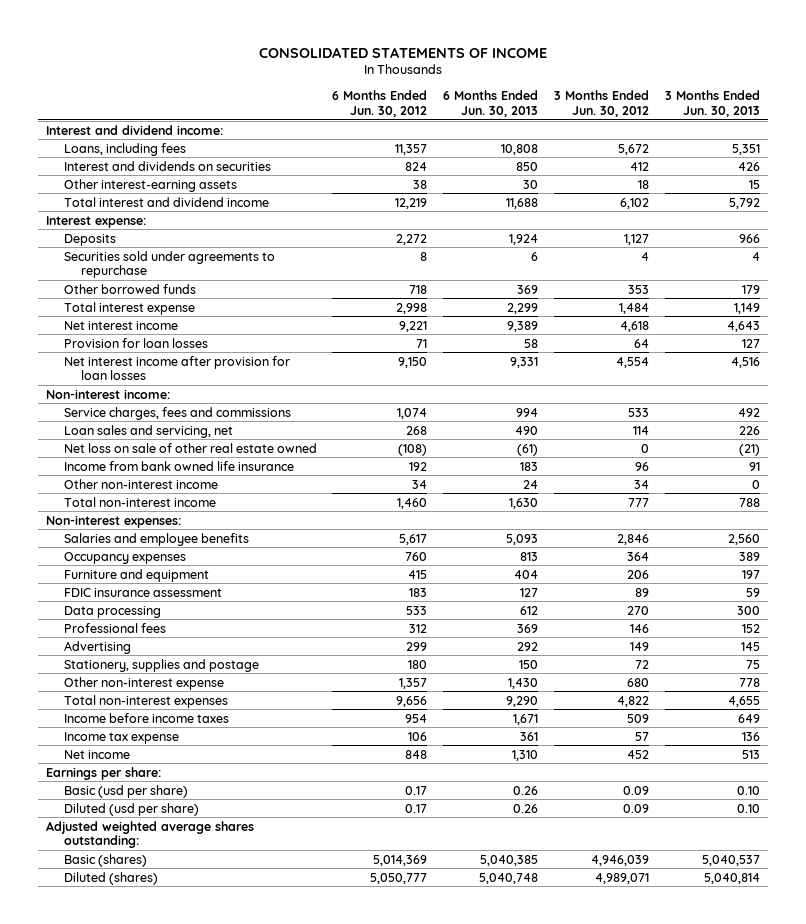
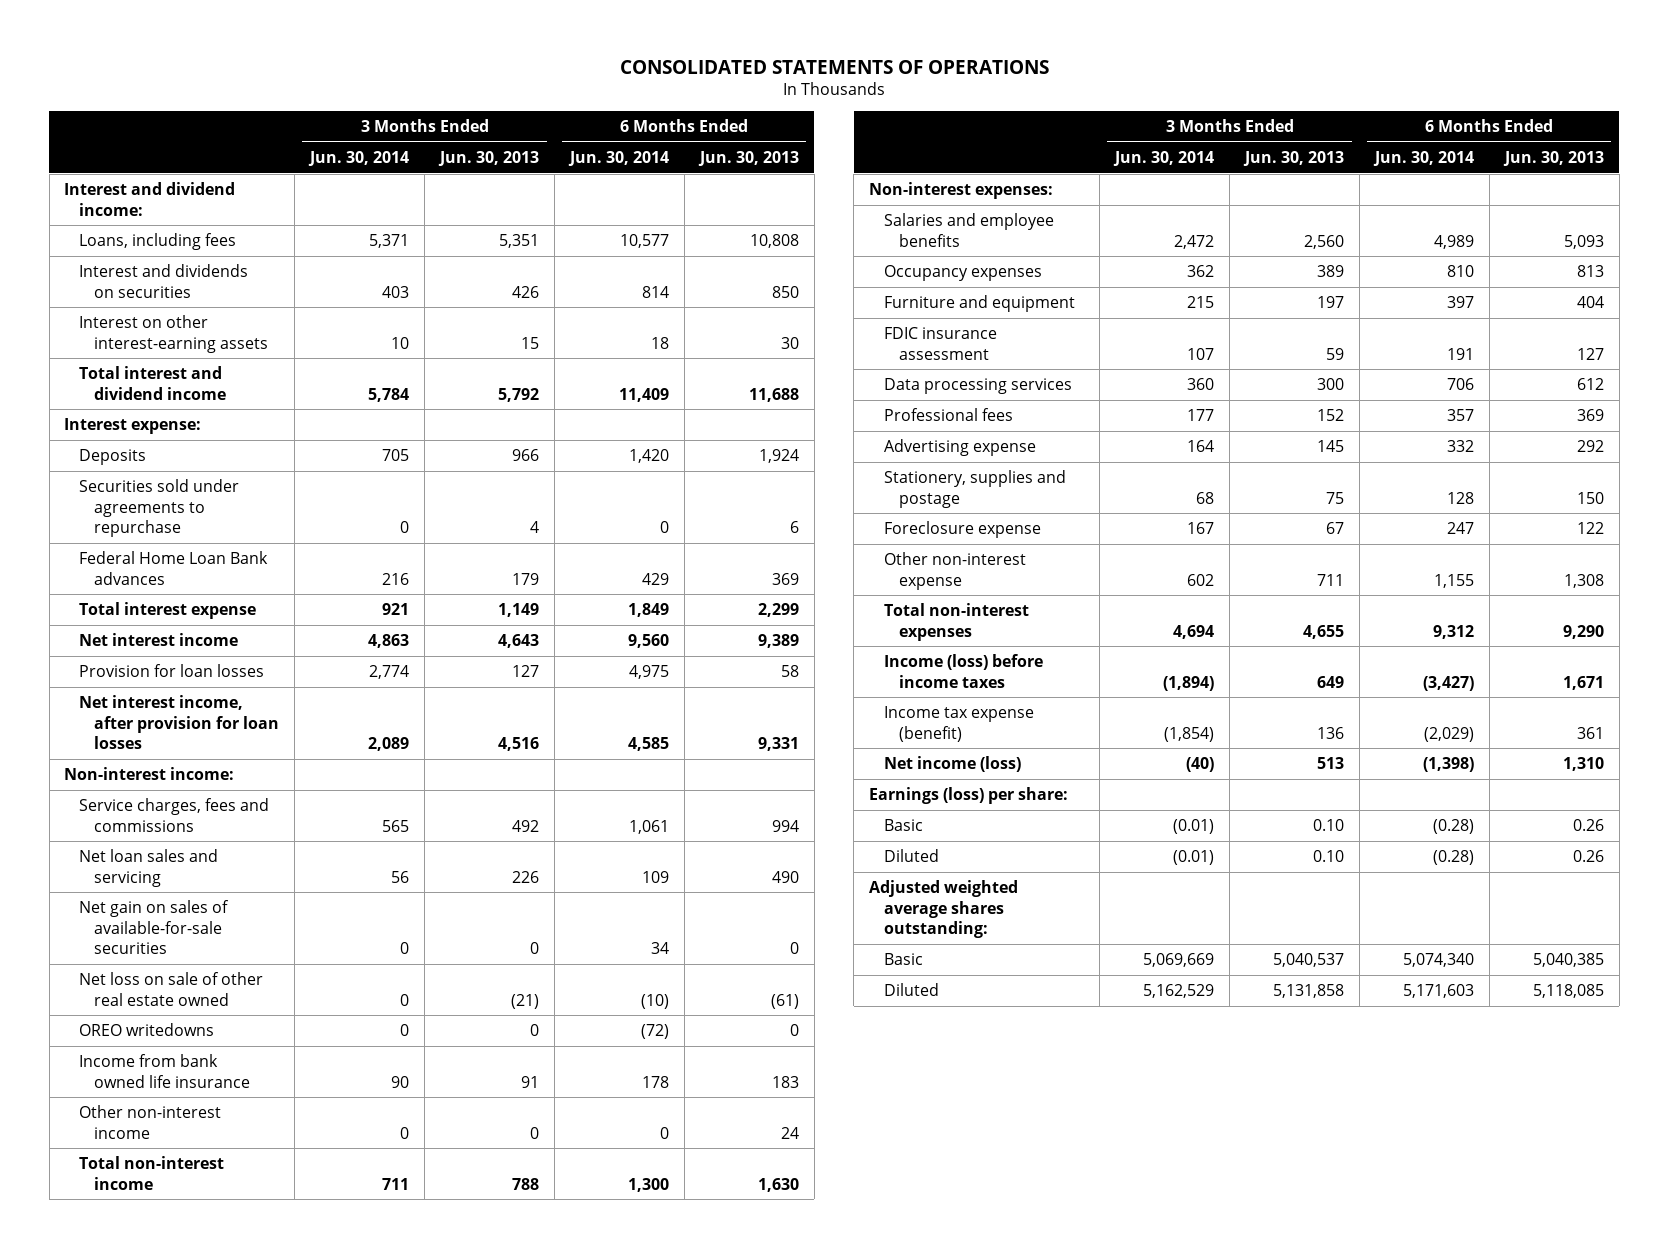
[258,46,547,58] CONSOLIDATED STATEMENTS OF INCOME -> [620,59,1050,74] CONSOLIDATED STATEMENTS OF OPERATIONS
[332,90,428,118] 6 Months Ended Jun. 30, 2012 -> none
[553,90,649,118] 3 Months Ended Jun. 30, 2012 -> none
none -> [308,151,410,167] Jun. 30, 2014
none -> [567,151,669,167] Jun. 30, 2014
[63,178,237,192] Other interest-earning assets -> [79,315,269,353] Interest on other interest-earning assets
[63,283,196,294] Other borrowed funds -> [79,551,269,585] Federal Home Loan Bank advances
[63,355,290,381] Net interest income after provision for loan losses -> [79,695,280,749] Net interest income, after provision for loan losses
[63,424,233,438] Loan sales and servicing, net -> [79,849,219,887] Net loan sales and servicing
none -> [79,900,230,954] Net gain on sales of available-for-sale securities
none -> [79,1023,215,1037] OREO writedowns
[63,605,161,618] Data processing -> [884,378,1073,395] Data processing services
[63,640,131,654] Advertising -> [884,439,1037,457] Advertising expense
none -> [884,521,1042,539] Foreclosure expense
[508,677,539,689] 1,430 -> [1563,573,1604,588] 1,308
[738,677,760,687] 778 -> [1316,573,1344,586] 711
[63,712,229,723] Income before income taxes -> [884,654,1044,688] Income (loss) before income taxes
[63,731,179,744] Income tax expense -> [884,706,1035,742] Income tax expense (benefit)
[63,749,130,759] Net income -> [884,756,1022,773] Net income (loss)
[46,766,162,780] Earnings per share: -> [869,787,1069,805] Earnings (loss) per share:
[63,784,188,798] Basic (usd per share) -> [884,819,924,832] Basic
[63,802,199,816] Diluted (usd per share) -> [884,849,940,863] Diluted
[63,853,147,867] Basic (shares) -> [884,953,924,966] Basic
[63,871,158,885] Diluted (shares) -> [884,983,940,997] Diluted
[479,872,539,884] 5,040,748 -> [1532,984,1604,999] 5,118,085
[703,872,760,884] 5,040,814 -> [1272,984,1344,999] 5,131,858

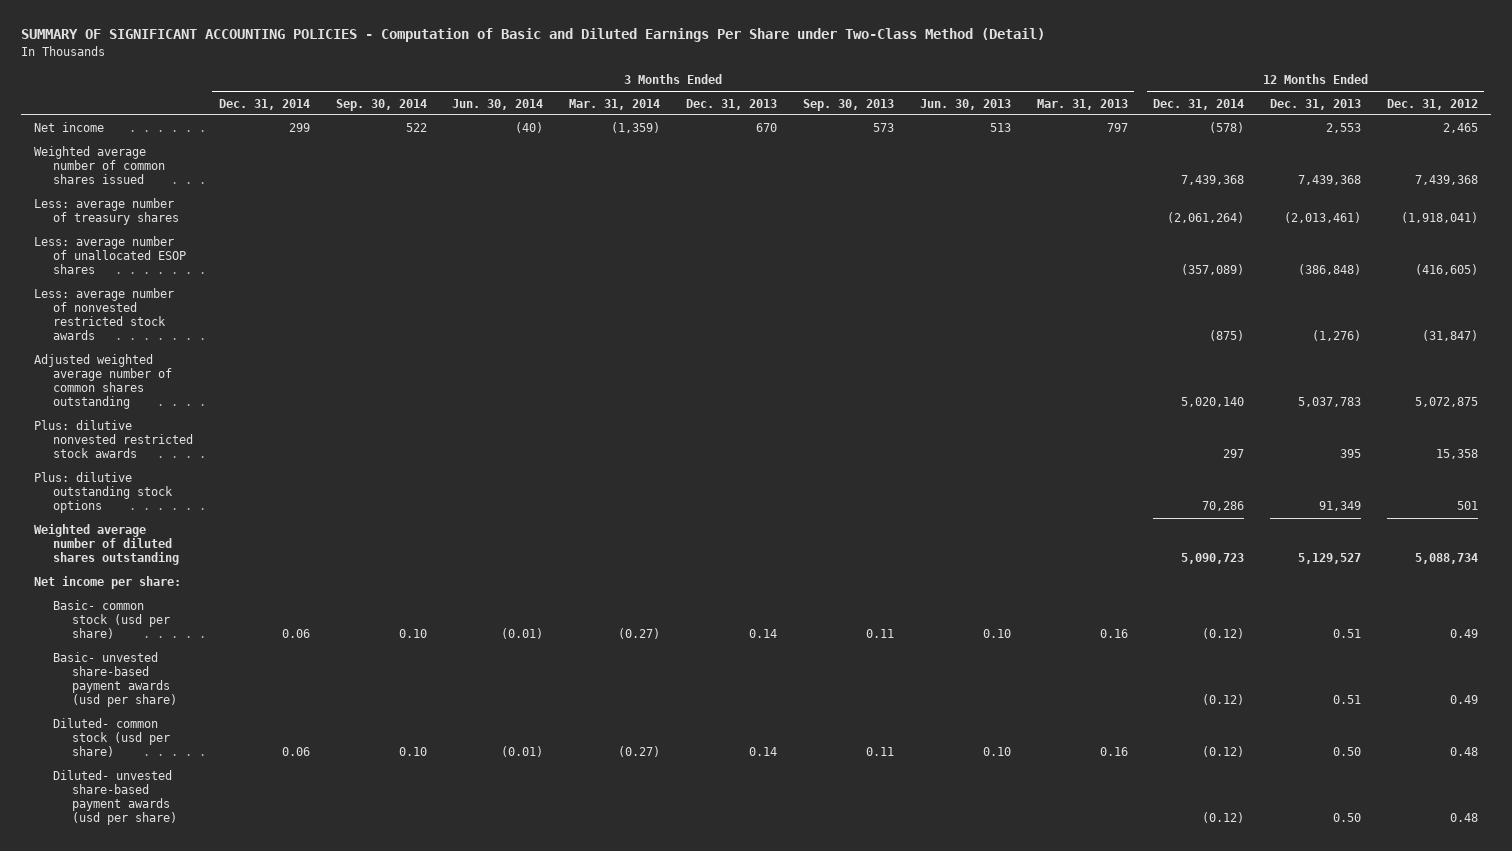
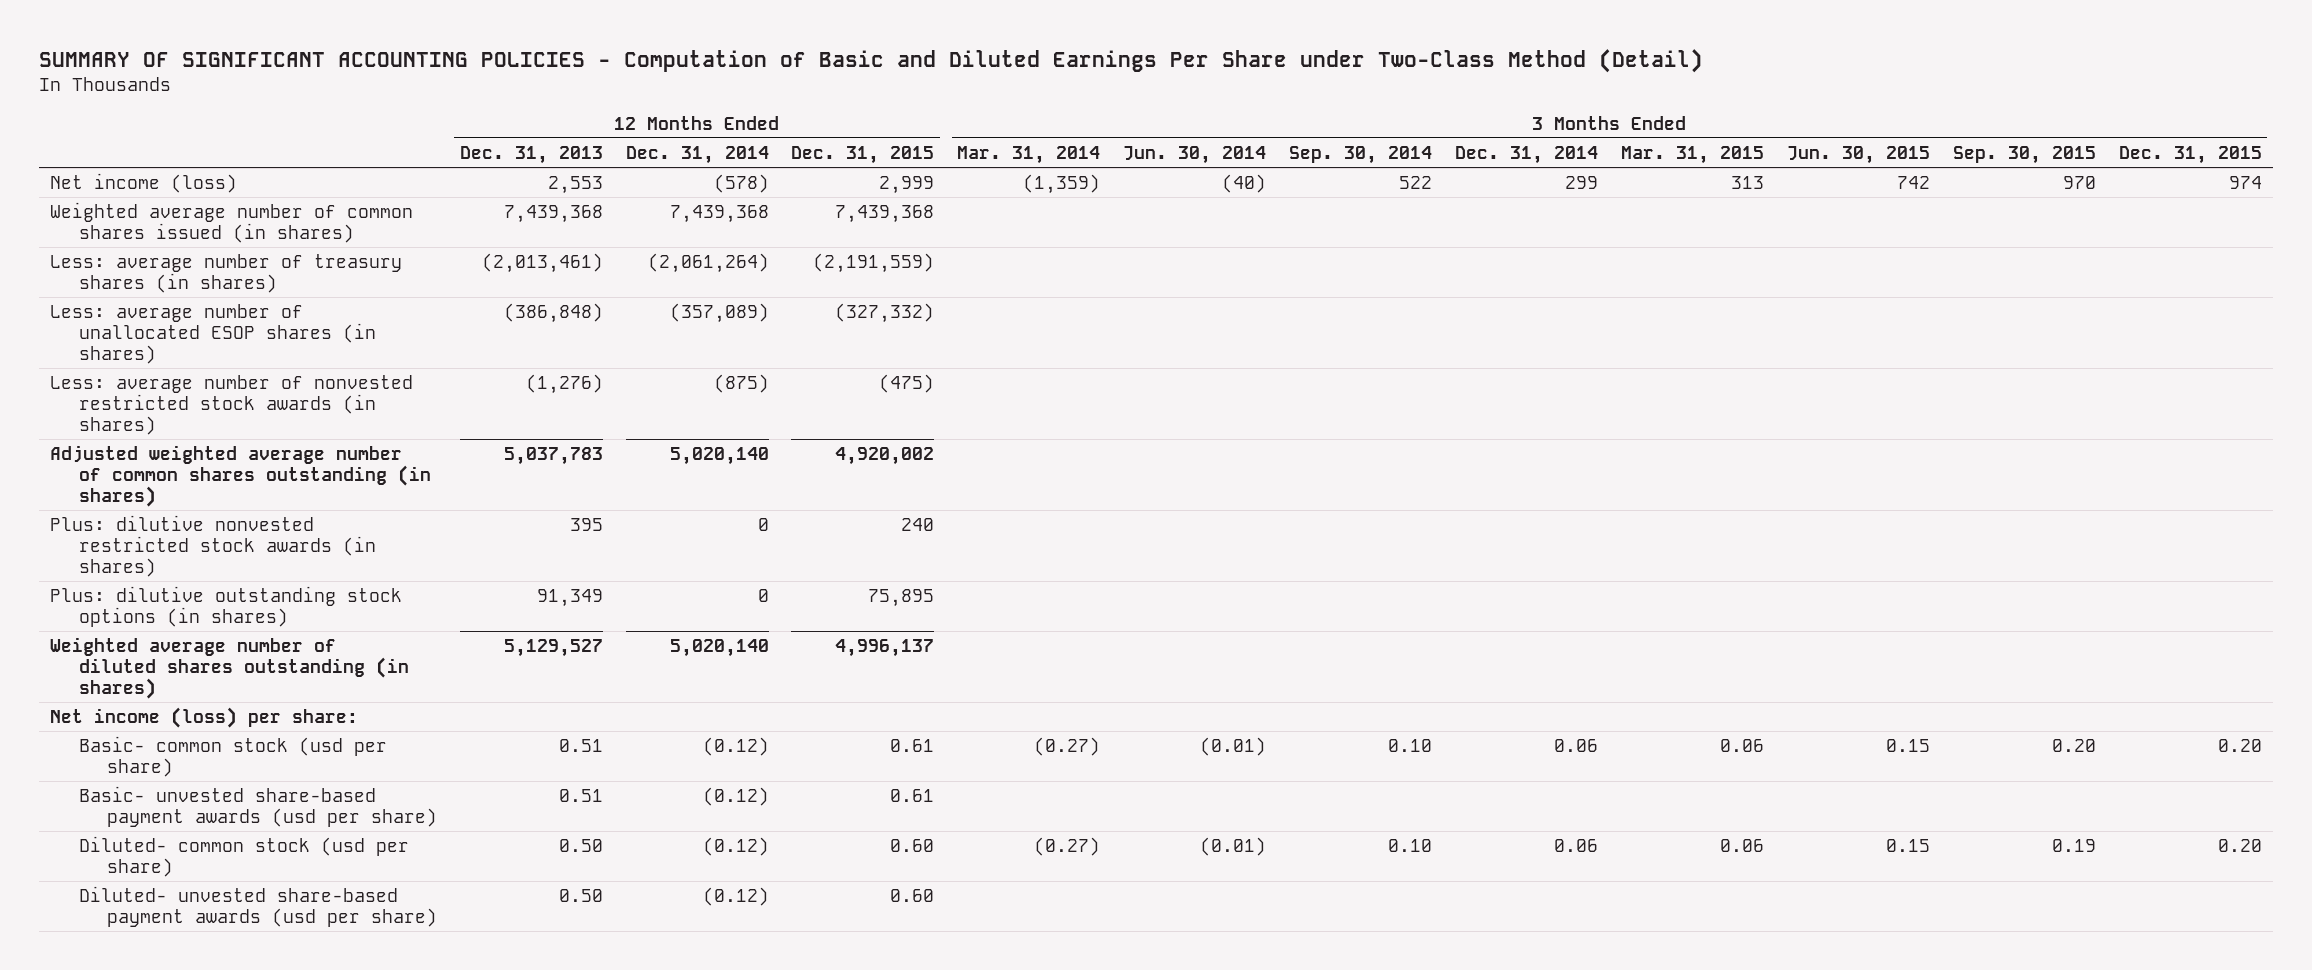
[686,98,778,110] Dec. 31, 2013 -> none
[802,98,894,111] Sep. 30, 2013 -> none
[919,98,1011,110] Jun. 30, 2013 -> none
[1036,98,1128,110] Mar. 31, 2013 -> none
[1386,98,1478,110] Dec. 31, 2012 -> none
none -> [791,145,935,164] Dec. 31, 2015
none -> [1620,145,1764,164] Mar. 31, 2015
none -> [1786,145,1930,164] Jun. 30, 2015
none -> [1952,145,2096,164] Sep. 30, 2015
none -> [2118,145,2262,164] Dec. 31, 2015
[33,122,104,133] Net income -> [50,172,238,193] Net income (loss)
[33,146,165,185] Weighted average number of common shares issued -> [50,201,414,243] Weighted average number of common shares issued (in shares)
[33,198,179,226] Less: average number of treasury shares -> [50,253,403,293] Less: average number of treasury shares (in shares)
[33,236,186,275] Less: average number of unallocated ESOP shares -> [50,303,376,365] Less: average number of unallocated ESOP shares (in shares)
[33,288,174,341] Less: average number of nonvested restricted stock awards -> [50,374,414,436] Less: average number of nonvested restricted stock awards (in shares)
[33,354,172,410] Adjusted weighted average number of common shares outstanding -> [50,444,431,508] Adjusted weighted average number of common shares outstanding (in shares)
[33,420,193,459] Plus: dilutive nonvested restricted stock awards -> [50,514,376,578] Plus: dilutive nonvested restricted stock awards (in shares)
[1223,449,1245,459] 297 -> [757,517,769,531] 0
[33,472,173,514] Plus: dilutive outstanding stock options -> [50,585,403,627] Plus: dilutive outstanding stock options (in shares)
[1202,501,1245,512] 70,286 -> [757,588,769,602] 0
[33,524,179,566] Weighted average number of diluted shares outstanding -> [50,636,409,700] Weighted average number of diluted shares outstanding (in shares)
[1181,553,1245,565] 5,090,723 -> [669,638,769,657] 5,020,140
[33,576,181,590] Net income per share: -> [50,706,359,728] Net income (loss) per share:

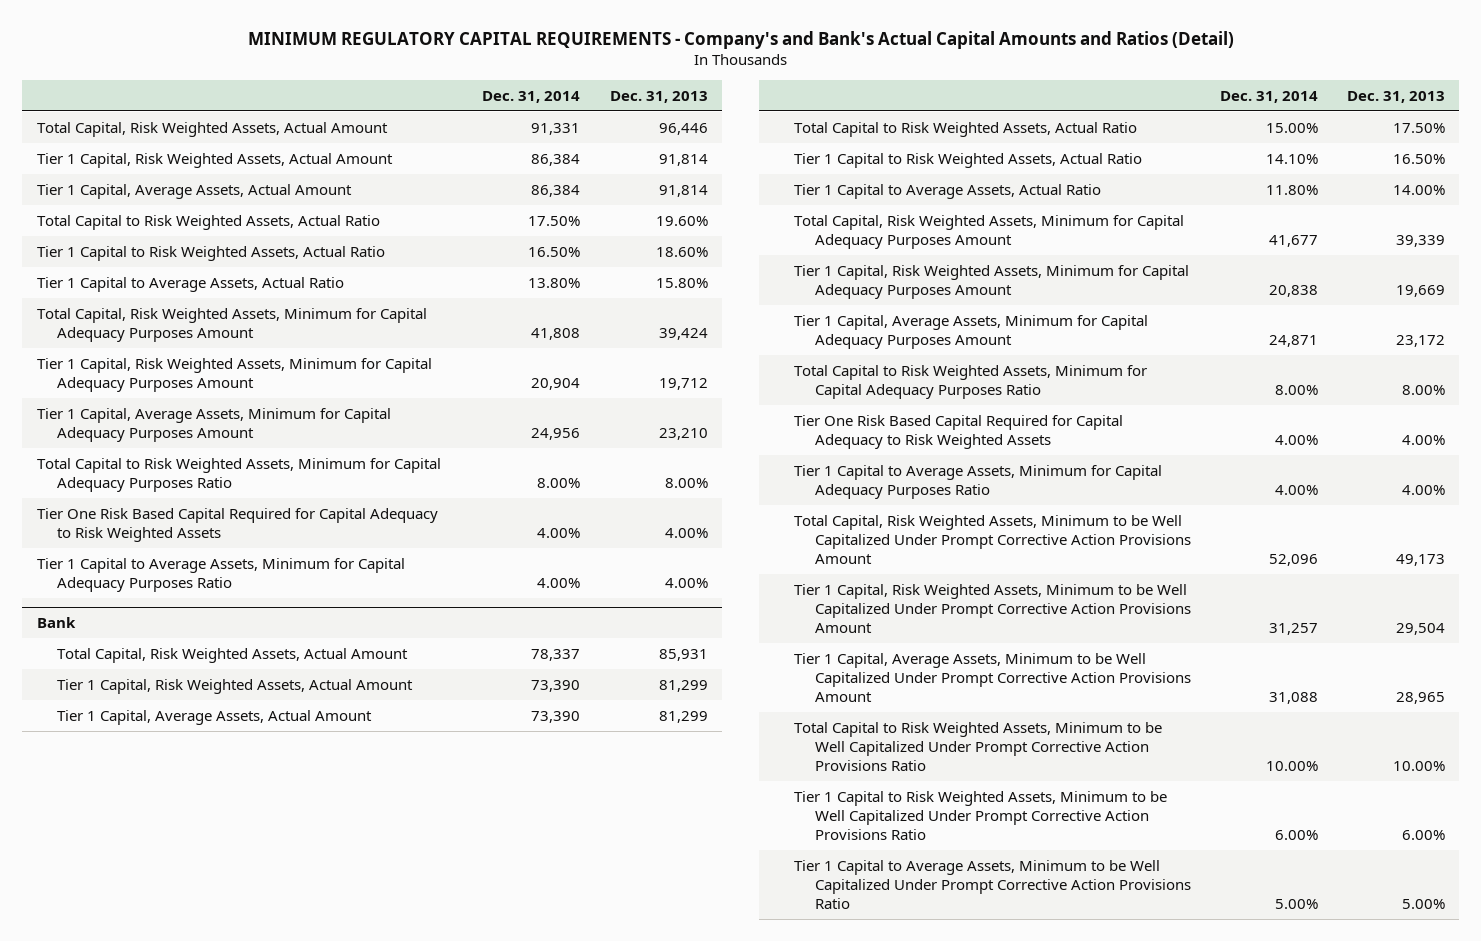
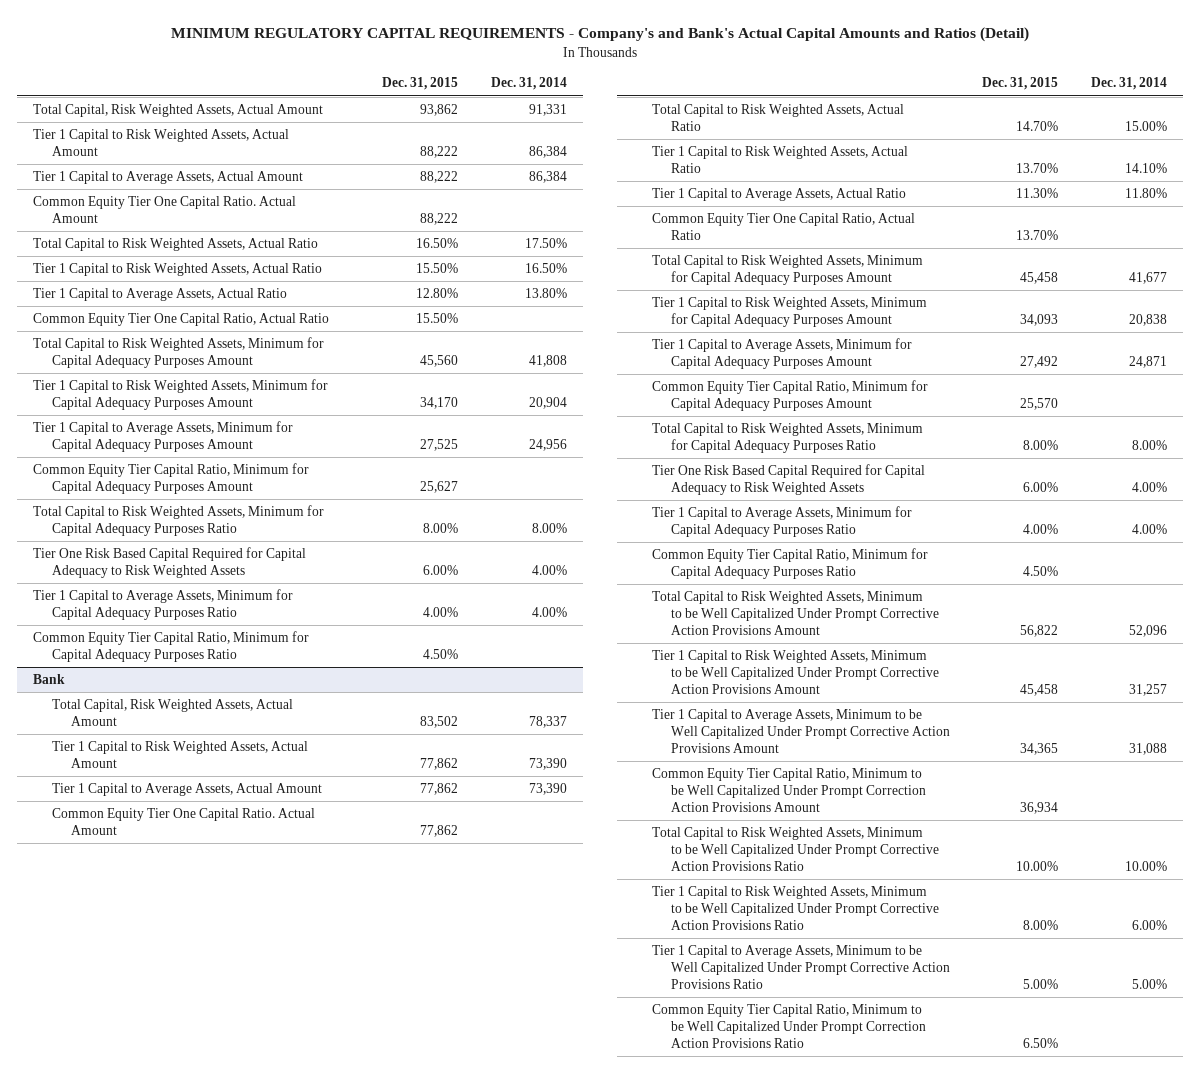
[609,90,708,103] Dec. 31, 2013 -> none
none -> [382,77,459,91] Dec. 31, 2015
[36,152,393,168] Tier 1 Capital, Risk Weighted Assets, Actual Amount -> [33,129,290,156] Tier 1 Capital to Risk Weighted Assets, Actual Amount
[36,183,352,199] Tier 1 Capital, Average Assets, Actual Amount -> [33,171,304,185] Tier 1 Capital to Average Assets, Actual Amount
none -> [33,196,297,223] Common Equity Tier One Capital Ratio. Actual Amount
none -> [33,313,330,327] Common Equity Tier One Capital Ratio, Actual Ratio
[36,307,427,342] Total Capital, Risk Weighted Assets, Minimum for Capital Adequacy Purposes Amount -> [33,337,325,368] Total Capital to Risk Weighted Assets, Minimum for Capital Adequacy Purposes Amount
[36,357,432,392] Tier 1 Capital, Risk Weighted Assets, Minimum for Capital Adequacy Purposes Amount -> [33,379,329,410] Tier 1 Capital to Risk Weighted Assets, Minimum for Capital Adequacy Purposes Amount
[36,407,391,442] Tier 1 Capital, Average Assets, Minimum for Capital Adequacy Purposes Amount -> [33,421,294,452] Tier 1 Capital to Average Assets, Minimum for Capital Adequacy Purposes Amount
none -> [33,463,310,494] Common Equity Tier Capital Ratio, Minimum for Capital Adequacy Purposes Amount
none -> [33,631,310,662] Common Equity Tier Capital Ratio, Minimum for Capital Adequacy Purposes Ratio
[57,678,414,694] Tier 1 Capital, Risk Weighted Assets, Actual Amount -> [52,741,309,768] Tier 1 Capital to Risk Weighted Assets, Actual Amount
[57,709,373,725] Tier 1 Capital, Average Assets, Actual Amount -> [52,783,323,797] Tier 1 Capital to Average Assets, Actual Amount
none -> [52,808,316,835] Common Equity Tier One Capital Ratio. Actual Amount
none -> [652,213,916,240] Common Equity Tier One Capital Ratio, Actual Ratio
[794,214,1185,249] Total Capital, Risk Weighted Assets, Minimum for Capital Adequacy Purposes Amount -> [652,255,924,285] Total Capital to Risk Weighted Assets, Minimum for Capital Adequacy Purposes Amount
[794,264,1190,299] Tier 1 Capital, Risk Weighted Assets, Minimum for Capital Adequacy Purposes Amount -> [652,297,928,327] Tier 1 Capital to Risk Weighted Assets, Minimum for Capital Adequacy Purposes Amount
[794,314,1149,349] Tier 1 Capital, Average Assets, Minimum for Capital Adequacy Purposes Amount -> [652,338,913,369] Tier 1 Capital to Average Assets, Minimum for Capital Adequacy Purposes Amount
none -> [652,380,929,411] Common Equity Tier Capital Ratio, Minimum for Capital Adequacy Purposes Amount
none -> [652,548,929,579] Common Equity Tier Capital Ratio, Minimum for Capital Adequacy Purposes Ratio
[794,514,1191,565] Total Capital, Risk Weighted Assets, Minimum to be Well Capitalized Under Prompt Corrective Action Provisions Amount -> [652,591,939,635] Total Capital to Risk Weighted Assets, Minimum to be Well Capitalized Under Prompt Corrective Action Provisions Amount
[794,583,1191,634] Tier 1 Capital, Risk Weighted Assets, Minimum to be Well Capitalized Under Prompt Corrective Action Provisions Amount -> [652,650,939,694] Tier 1 Capital to Risk Weighted Assets, Minimum to be Well Capitalized Under Prompt Corrective Action Provisions Amount
[794,652,1191,703] Tier 1 Capital, Average Assets, Minimum to be Well Capitalized Under Prompt Corrective Action Provisions Amount -> [652,709,950,753] Tier 1 Capital to Average Assets, Minimum to be Well Capitalized Under Prompt Corrective Action Provisions Amount
none -> [652,768,926,812] Common Equity Tier Capital Ratio, Minimum to be Well Capitalized Under Prompt Correction Action Provisions Amount
none -> [652,1004,926,1048] Common Equity Tier Capital Ratio, Minimum to be Well Capitalized Under Prompt Correction Action Provisions Ratio

